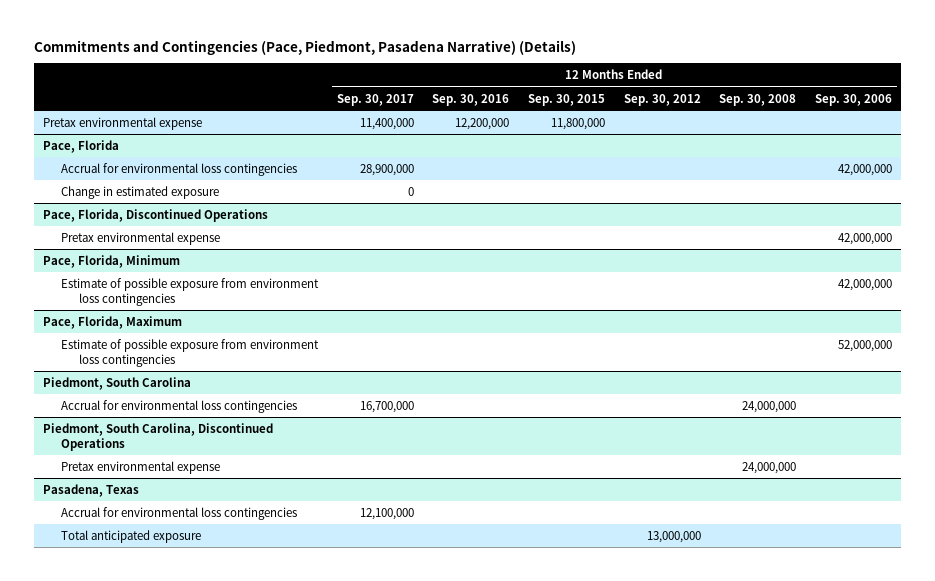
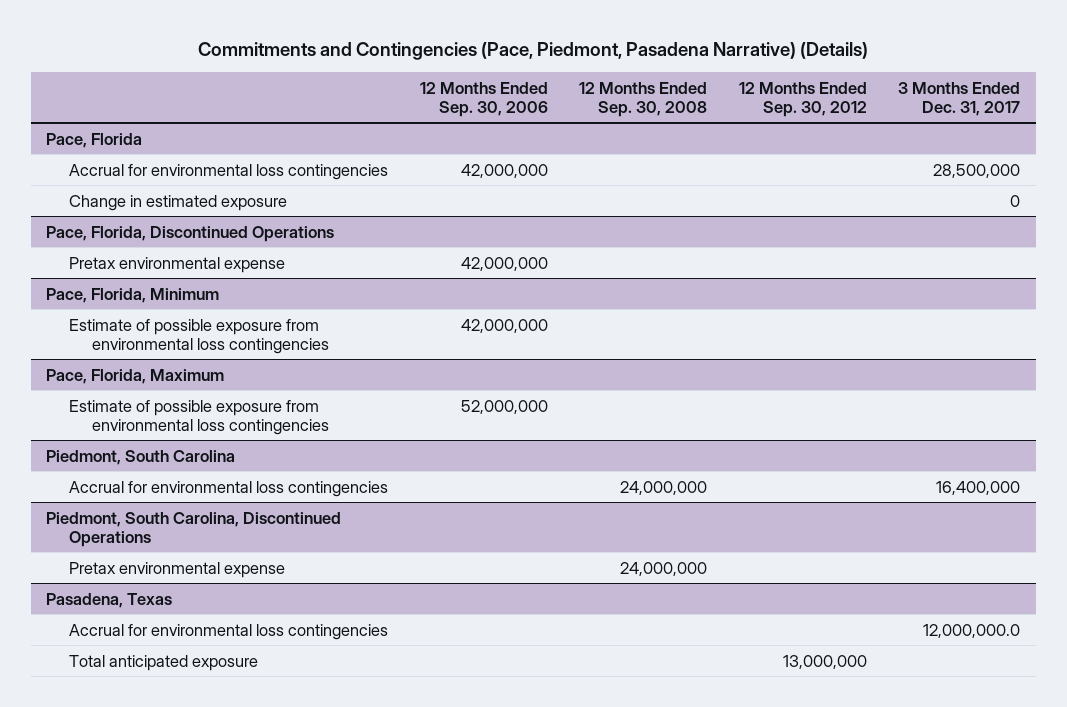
[336,93,414,106] Sep. 30, 2017 -> none
[432,93,510,106] Sep. 30, 2016 -> none
[528,93,606,106] Sep. 30, 2015 -> none
none -> [898,81,1021,116] 3 Months Ended Dec. 31, 2017
[43,116,203,130] Pretax environmental expense -> none
[61,277,320,306] Estimate of possible exposure from environment loss contingencies -> [69,318,329,354] Estimate of possible exposure from environmental loss contingencies
[61,338,320,367] Estimate of possible exposure from environment loss contingencies -> [69,399,329,435] Estimate of possible exposure from environmental loss contingencies

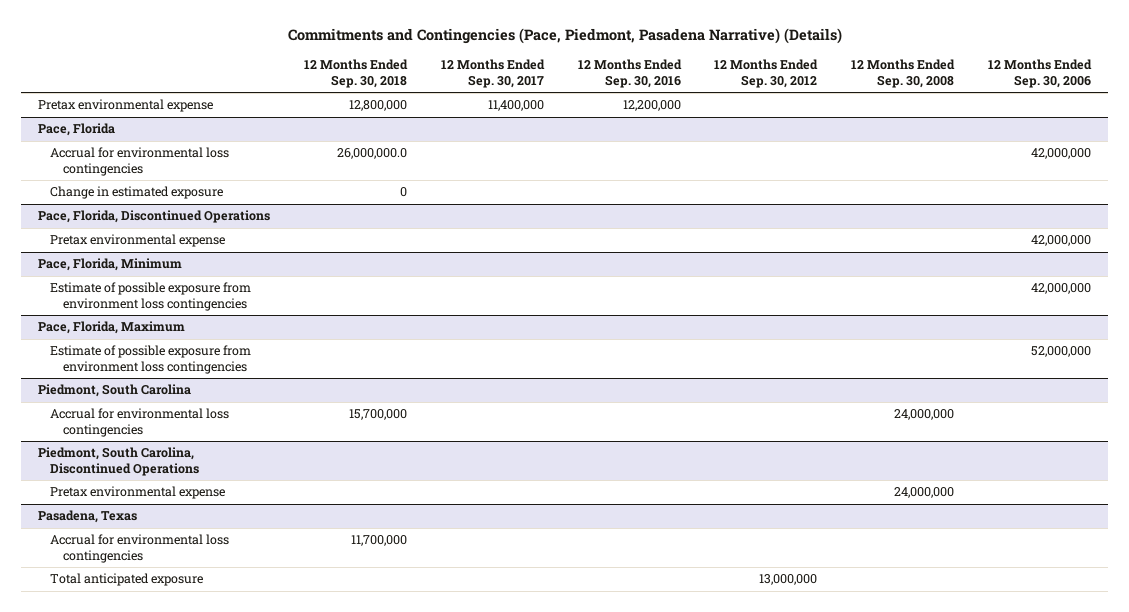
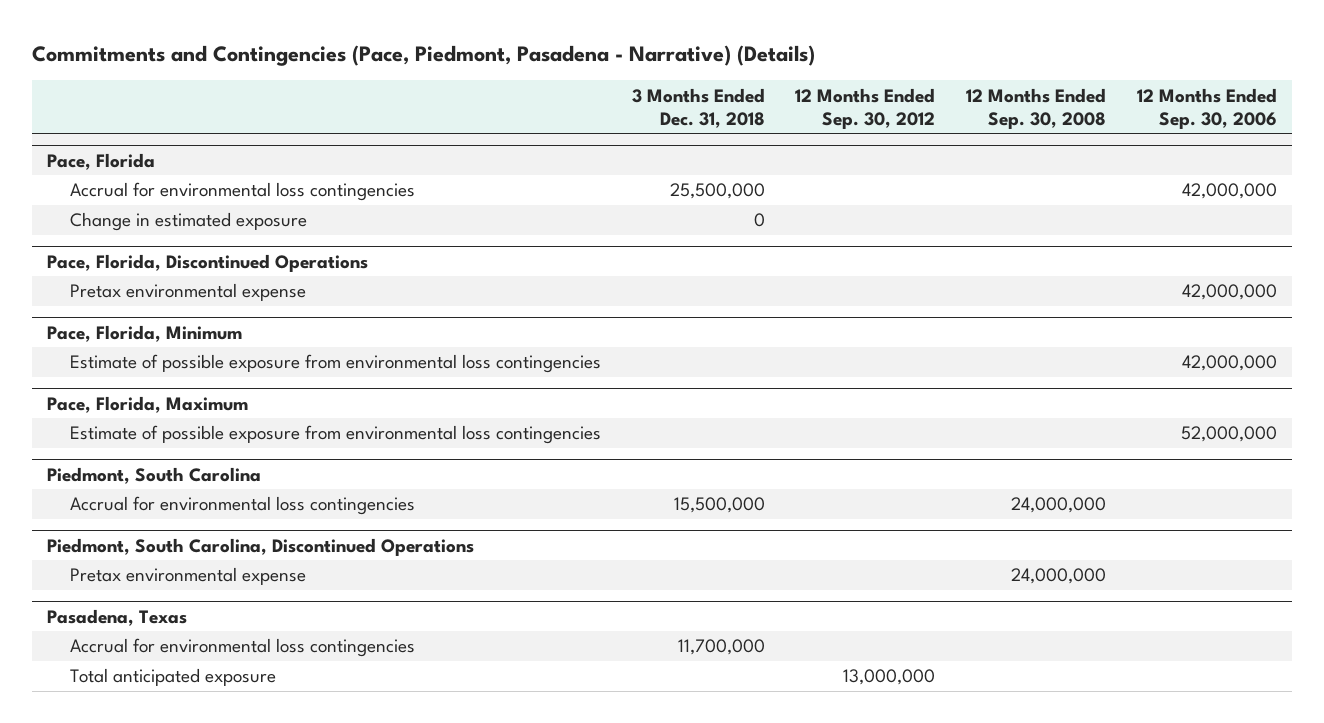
[287,28,842,45] Commitments and Contingencies (Pace, Piedmont, Pasadena Narrative) (Details) -> [31,45,815,67] Commitments and Contingencies (Pace, Piedmont, Pasadena - Narrative) (Details)
[303,59,408,88] 12 Months Ended Sep. 30, 2018 -> none
[440,59,545,88] 12 Months Ended Sep. 30, 2017 -> none
[577,59,682,88] 12 Months Ended Sep. 30, 2016 -> none
none -> [631,87,765,128] 3 Months Ended Dec. 31, 2018
[37,99,213,113] Pretax environmental expense -> none
[50,282,252,311] Estimate of possible exposure from environment loss contingencies -> [70,354,602,374] Estimate of possible exposure from environmental loss contingencies
[50,345,252,374] Estimate of possible exposure from environment loss contingencies -> [70,425,602,445] Estimate of possible exposure from environmental loss contingencies

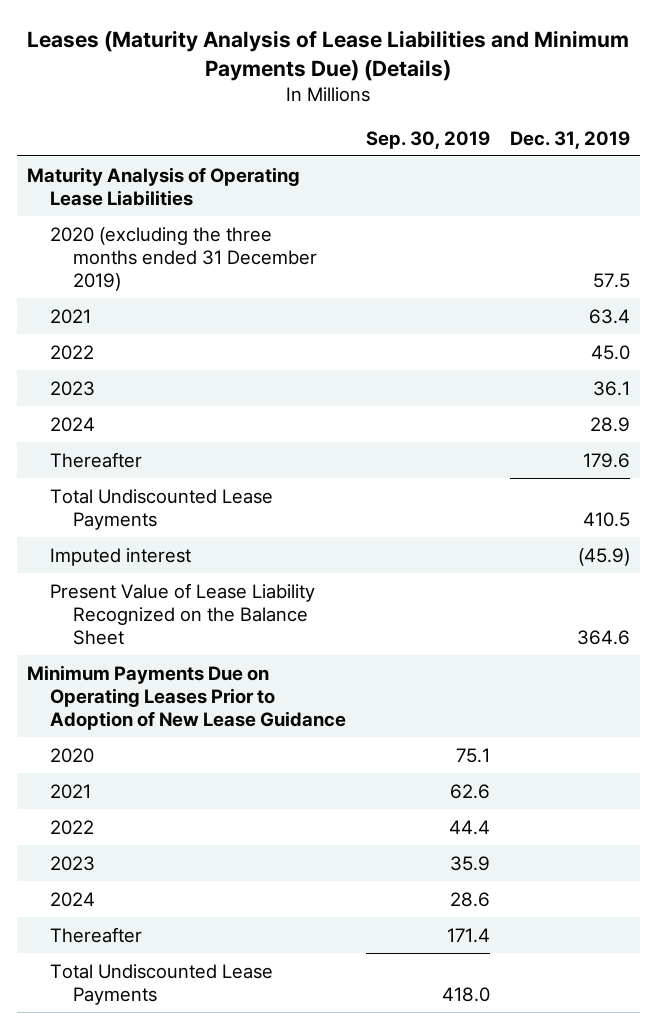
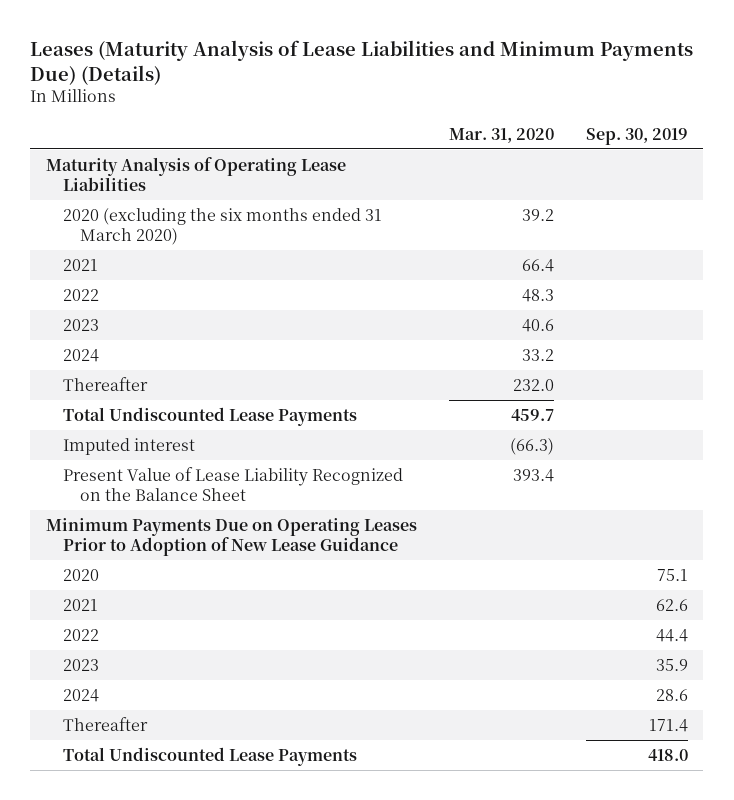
[509,130,630,149] Dec. 31, 2019 -> none
none -> [448,127,554,143] Mar. 31, 2020
[50,226,318,292] 2020 (excluding the three months ended 31 December 2019) -> [63,208,383,245] 2020 (excluding the six months ended 31 March 2020)

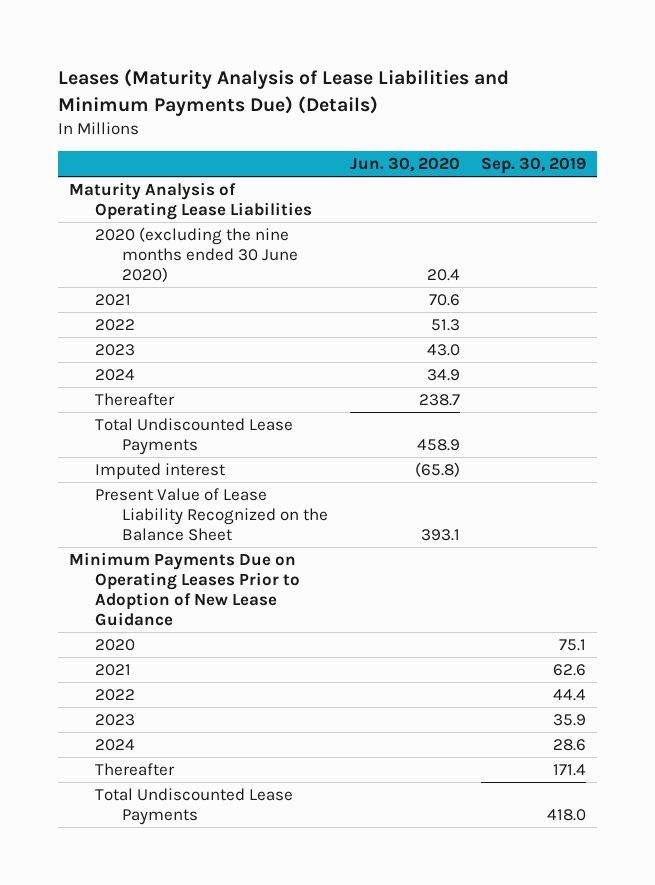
[448,127,554,143] Mar. 31, 2020 -> none
none -> [349,157,460,173] Jun. 30, 2020
[63,208,383,245] 2020 (excluding the six months ended 31 March 2020) -> [95,227,299,283] 2020 (excluding the nine months ended 30 June 2020)

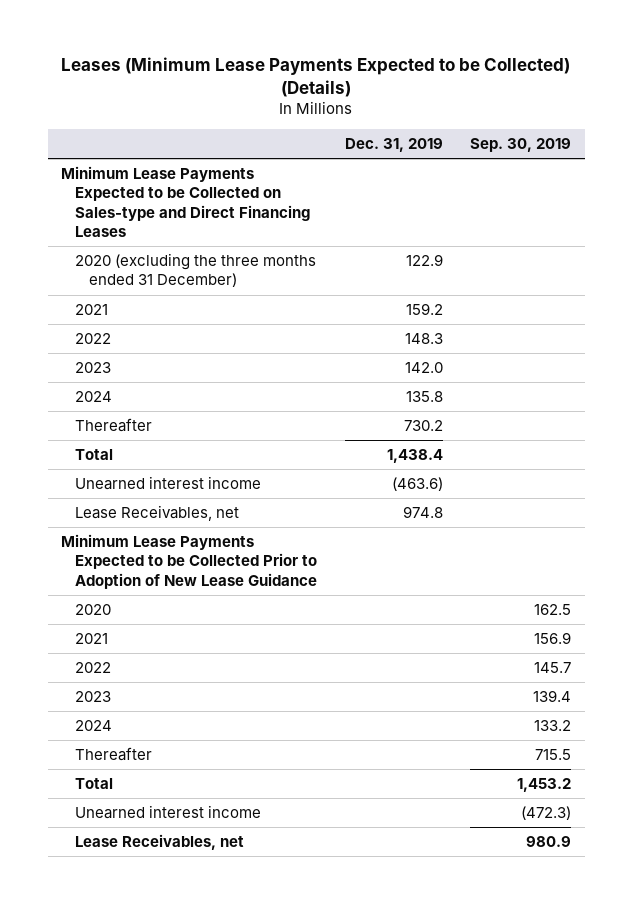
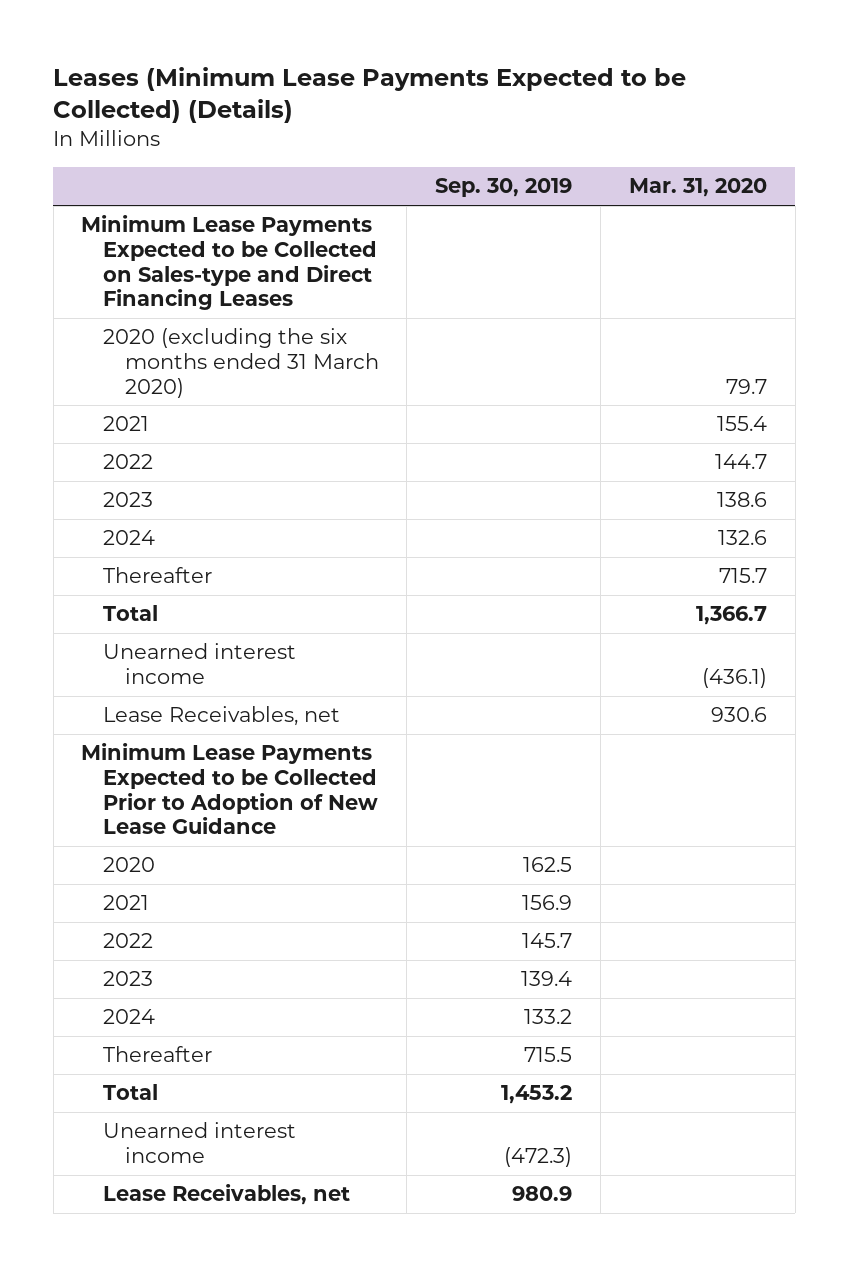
[344,138,443,153] Dec. 31, 2019 -> none
none -> [628,178,767,198] Mar. 31, 2020
[75,253,317,288] 2020 (excluding the three months ended 31 December) -> [103,328,379,398] 2020 (excluding the six months ended 31 March 2020)

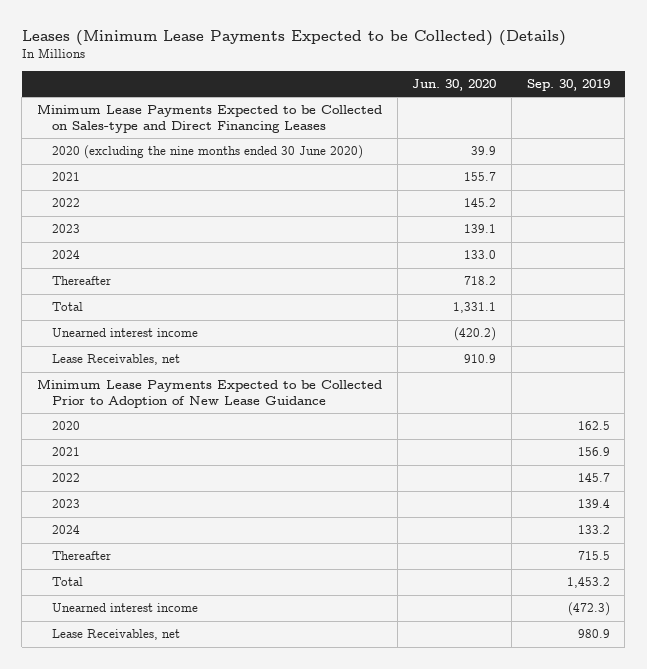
[628,178,767,198] Mar. 31, 2020 -> none
none -> [412,79,497,92] Jun. 30, 2020
[103,328,379,398] 2020 (excluding the six months ended 31 March 2020) -> [52,145,364,160] 2020 (excluding the nine months ended 30 June 2020)

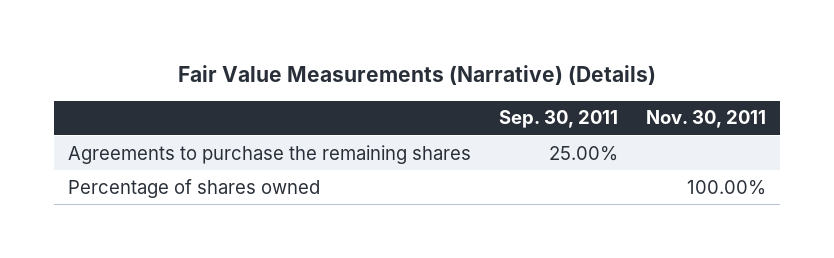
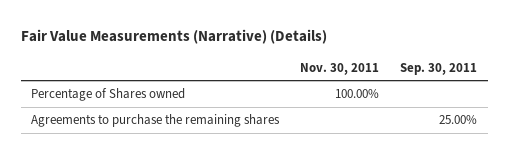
none -> [31,88,186,102] Percentage of Shares owned
[67,178,320,198] Percentage of shares owned -> none

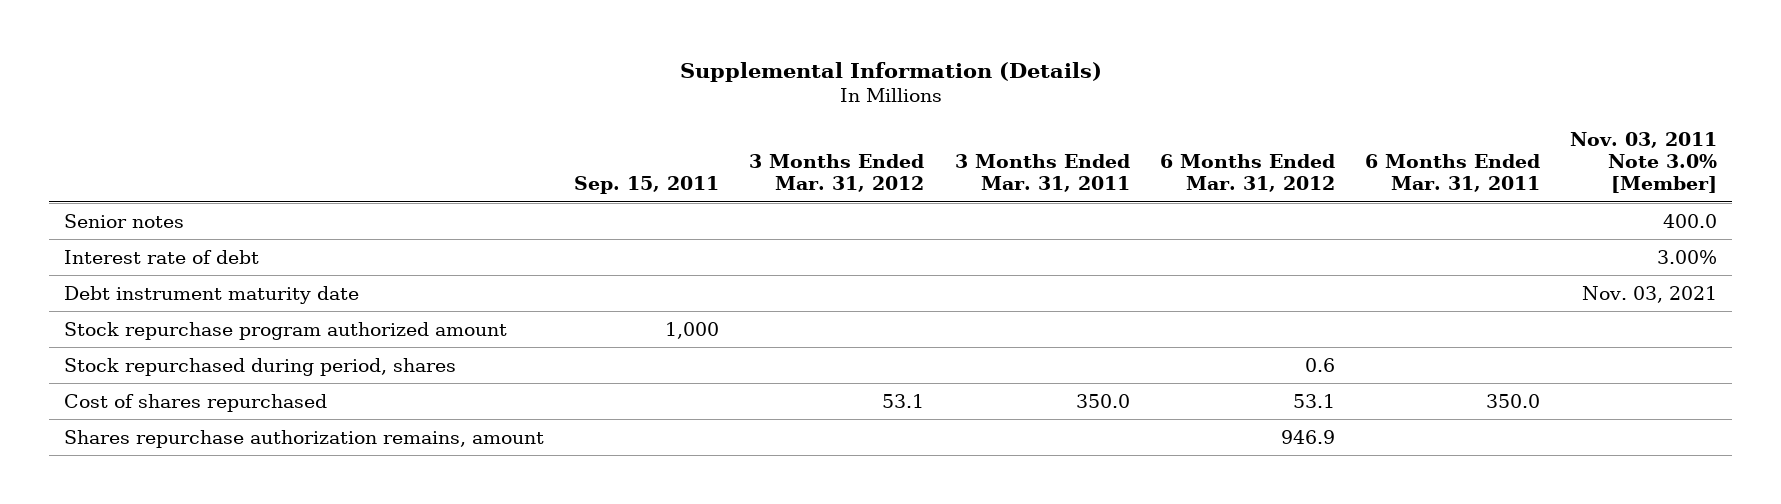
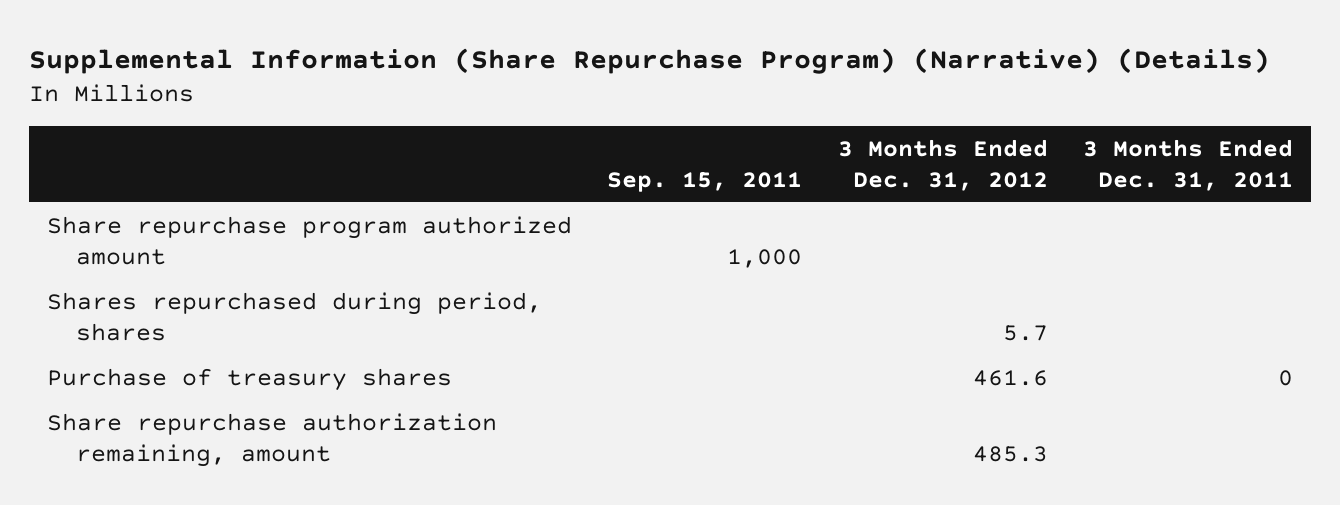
[679,61,1102,82] Supplemental Information (Details) -> [29,47,1271,74] Supplemental Information (Share Repurchase Program) (Narrative) (Details)
[749,153,925,193] 3 Months Ended Mar. 31, 2012 -> none
[954,153,1130,193] 3 Months Ended Mar. 31, 2011 -> none
[1159,153,1335,193] 6 Months Ended Mar. 31, 2012 -> none
[1364,153,1540,193] 6 Months Ended Mar. 31, 2011 -> none
[1569,131,1717,194] Nov. 03, 2011 Note 3.0% [Member] -> none
none -> [837,138,1048,191] 3 Months Ended Dec. 31, 2012
none -> [1083,138,1294,191] 3 Months Ended Dec. 31, 2011
[64,213,185,228] Senior notes -> none
[64,249,260,264] Interest rate of debt -> none
[64,285,360,304] Debt instrument maturity date -> none
[64,321,508,340] Stock repurchase program authorized amount -> [46,215,572,265] Share repurchase program authorized amount
[64,357,457,376] Stock repurchased during period, shares -> [46,291,542,341] Shares repurchased during period, shares
[64,393,328,412] Cost of shares repurchased -> [46,367,452,391] Purchase of treasury shares
[64,429,545,448] Shares repurchase authorization remains, amount -> [46,412,497,467] Share repurchase authorization remaining, amount

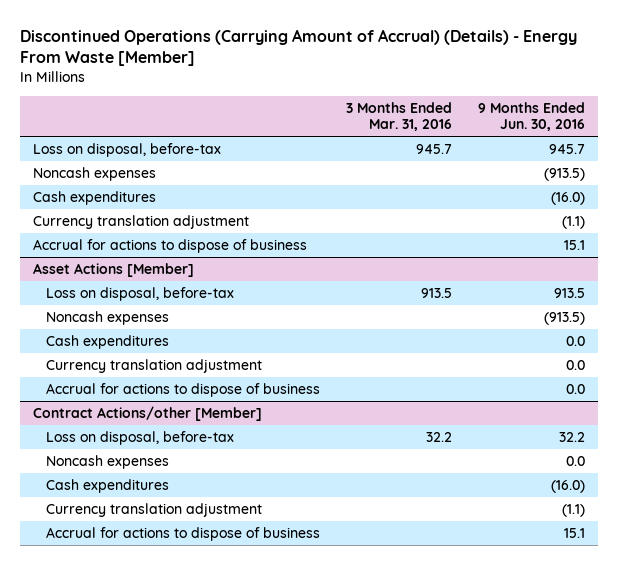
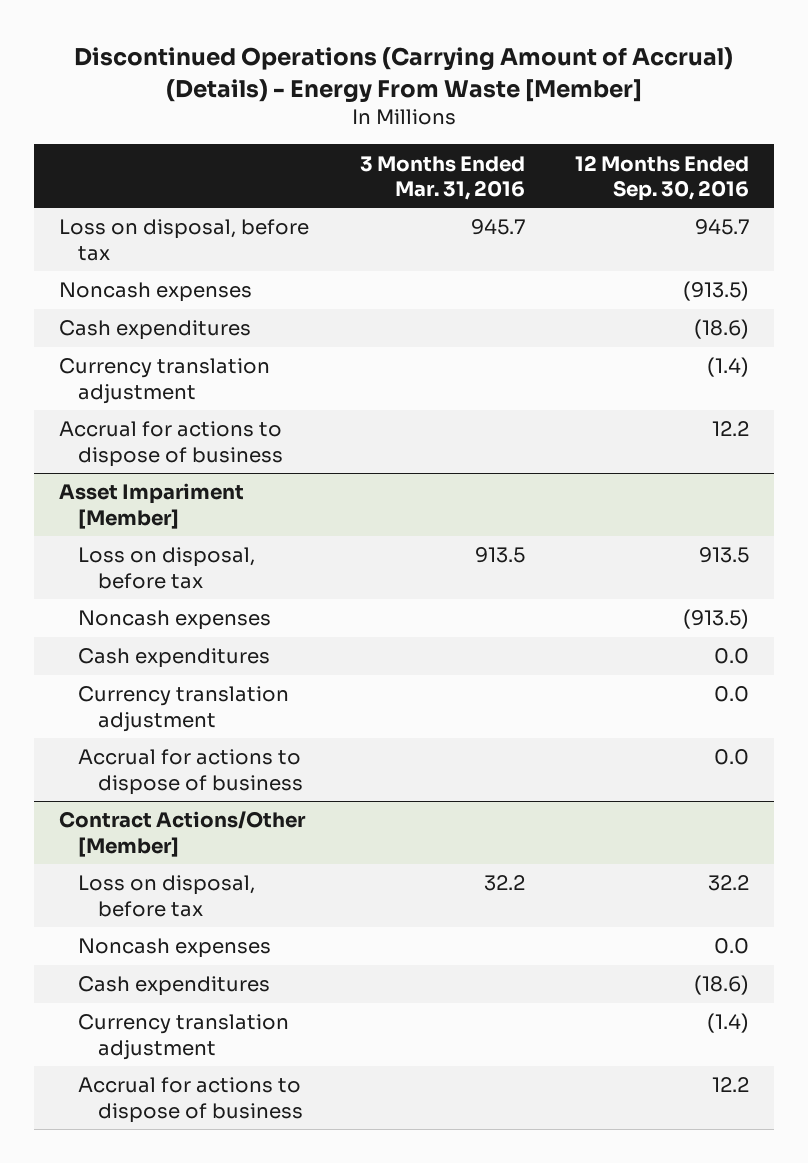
[477,101,585,132] 9 Months Ended Jun. 30, 2016 -> none
none -> [575,154,750,201] 12 Months Ended Sep. 30, 2016
[32,142,221,157] Loss on disposal, before-tax -> [59,219,310,261] Loss on disposal, before tax
[32,262,194,277] Asset Actions [Member] -> [59,483,245,529] Asset Impariment [Member]
[46,286,235,301] Loss on disposal, before-tax -> [78,547,256,589] Loss on disposal, before tax
[32,405,262,421] Contract Actions/other [Member] -> [59,811,307,857] Contract Actions/Other [Member]
[46,430,235,445] Loss on disposal, before-tax -> [78,875,256,917] Loss on disposal, before tax

